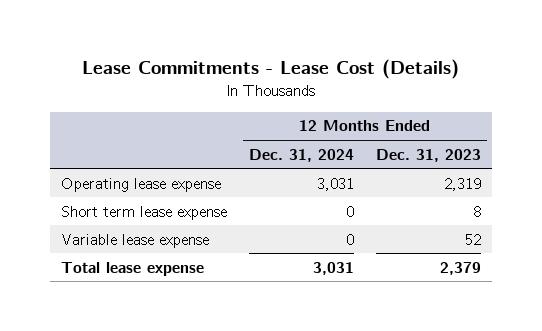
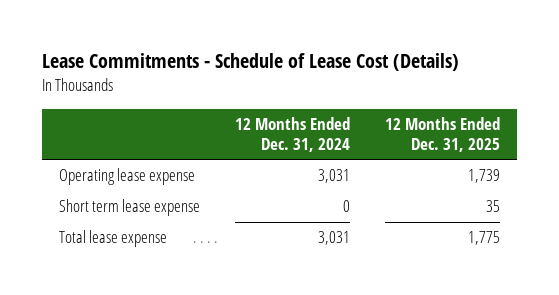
[81,59,459,80] Lease Commitments - Lease Cost (Details) -> [41,53,459,72] Lease Commitments - Schedule of Lease Cost (Details)
[376,148,482,162] Dec. 31, 2023 -> none
none -> [384,116,500,153] 12 Months Ended Dec. 31, 2025
[60,233,209,248] Variable lease expense -> none

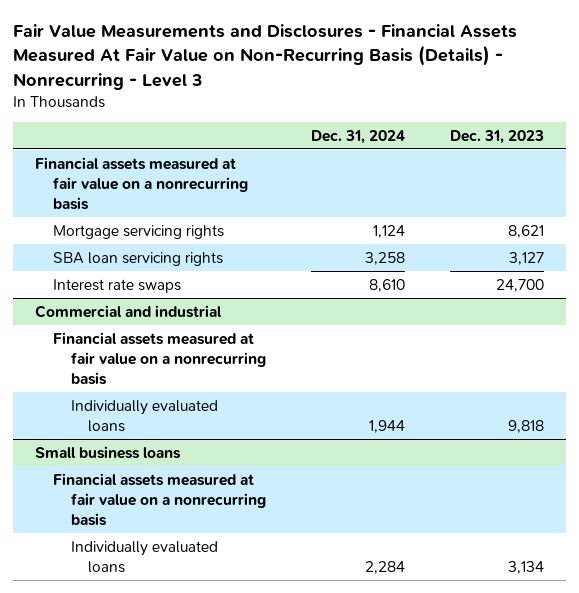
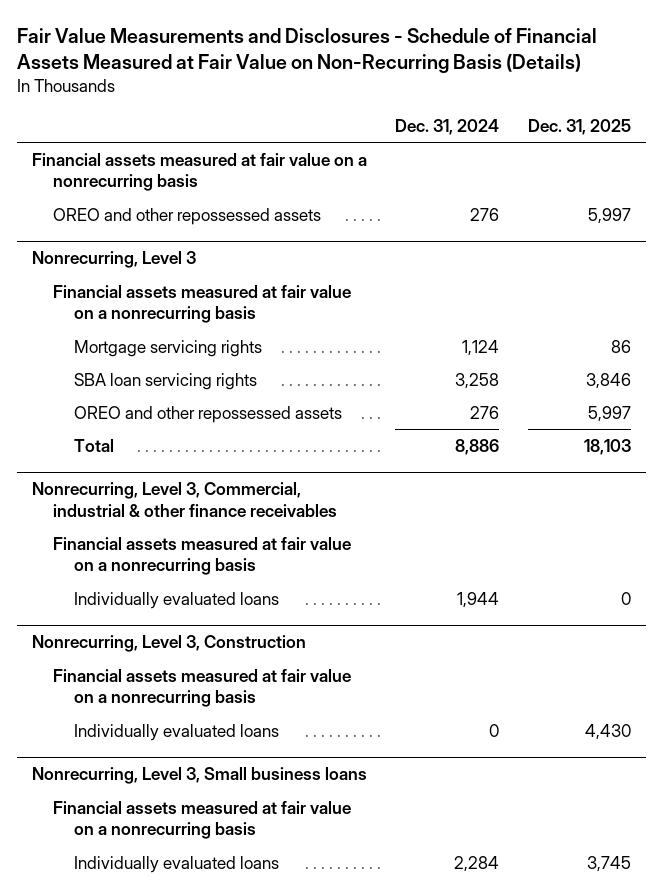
[12,24,517,90] Fair Value Measurements and Disclosures - Financial Assets Measured At Fair Value on Non-Recurring Basis (Details) - Nonrecurring - Level 3 -> [17,28,598,74] Fair Value Measurements and Disclosures - Schedule of Financial Assets Measured at Fair Value on Non-Recurring Basis (Details)
[449,129,544,144] Dec. 31, 2023 -> none
none -> [528,118,632,135] Dec. 31, 2025
none -> [52,207,321,225] OREO and other repossessed assets
none -> [31,251,196,269] Nonrecurring, Level 3
none -> [52,284,351,324] Financial assets measured at fair value on a nonrecurring basis
[53,278,182,293] Interest rate swaps -> none
[35,304,223,318] Commercial and industrial -> none
none -> [73,405,342,423] OREO and other repossessed assets
none -> [73,438,114,452] Total
none -> [31,482,337,517] Nonrecurring, Level 3, Commercial, industrial & other finance receivables
[35,445,182,459] Small business loans -> none
none -> [31,635,306,653] Nonrecurring, Level 3, Construction
none -> [73,723,279,741] Individually evaluated loans
none -> [31,767,367,785] Nonrecurring, Level 3, Small business loans
none -> [52,800,351,840] Financial assets measured at fair value on a nonrecurring basis

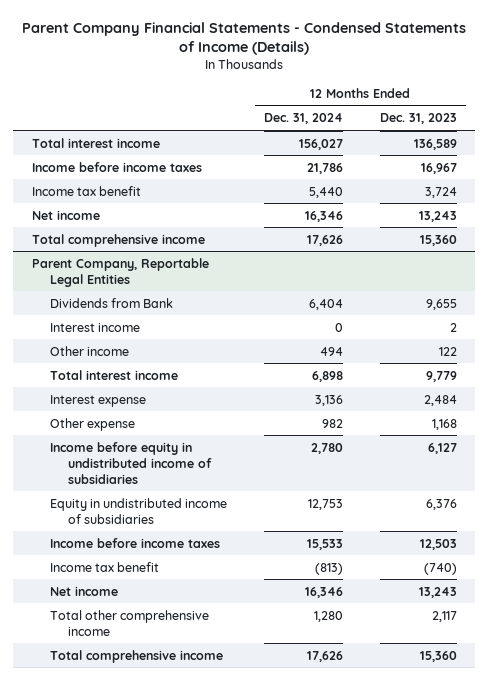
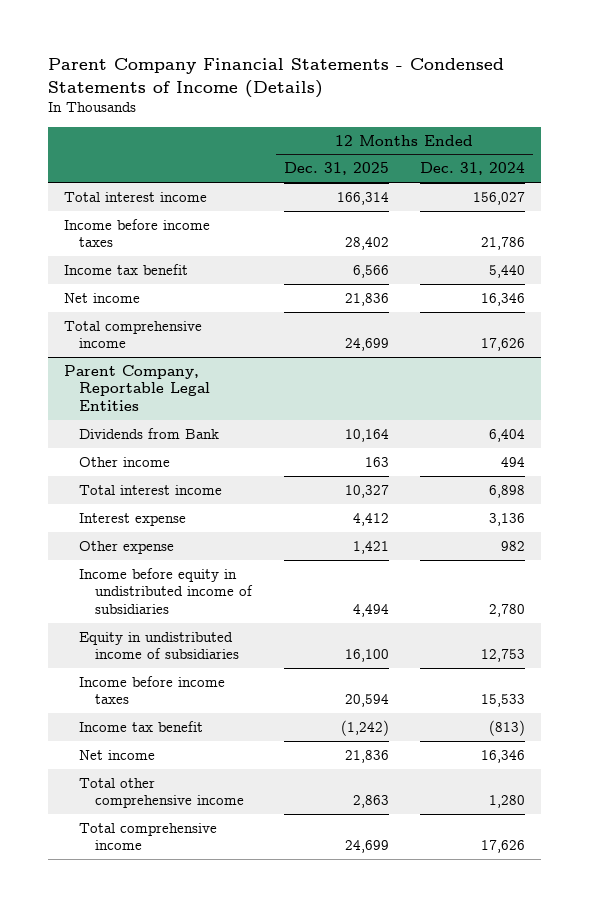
[379,113,457,125] Dec. 31, 2023 -> none
none -> [283,162,389,176] Dec. 31, 2025
[49,322,140,332] Interest income -> none

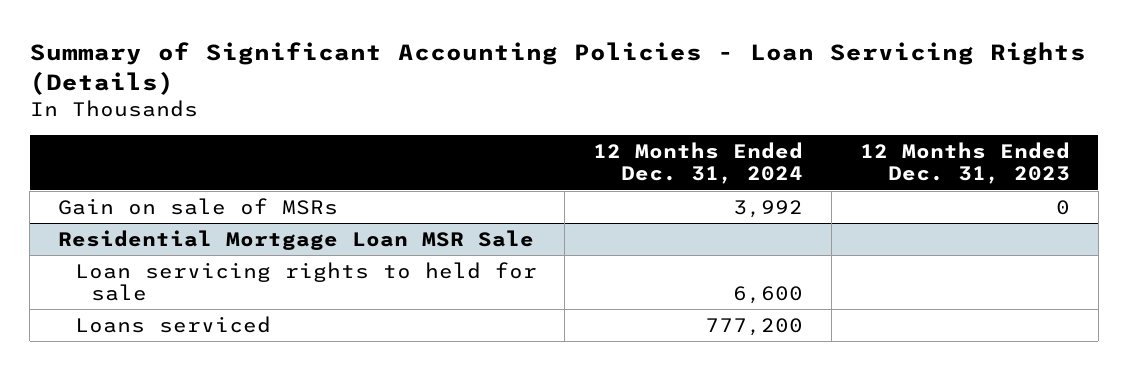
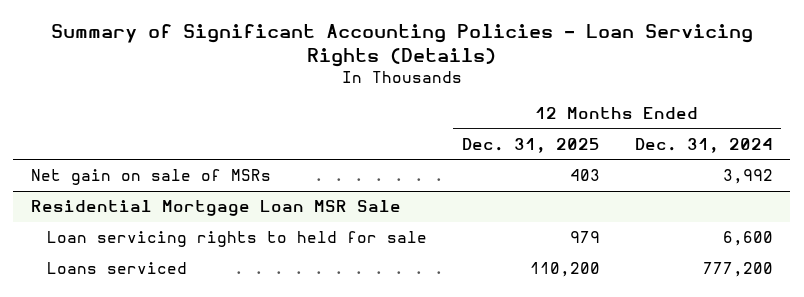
[859,141,1070,185] 12 Months Ended Dec. 31, 2023 -> none
none -> [461,137,600,153] Dec. 31, 2025
[58,197,339,215] Gain on sale of MSRs -> [30,169,271,186] Net gain on sale of MSRs

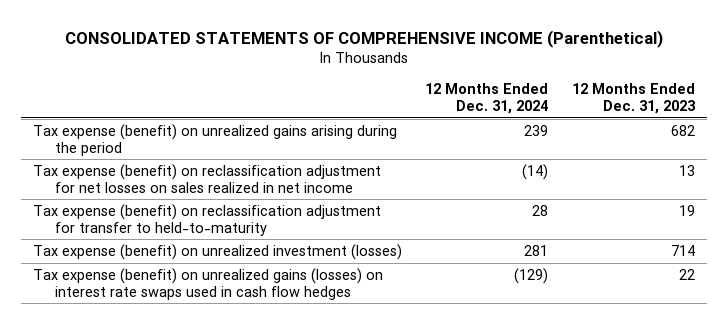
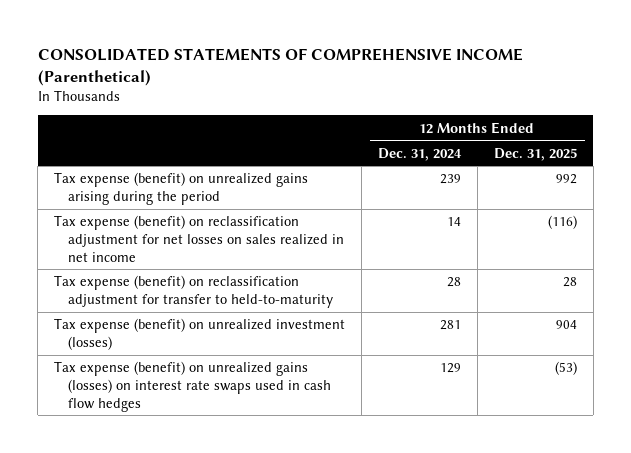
[571,83,695,115] 12 Months Ended Dec. 31, 2023 -> none
none -> [493,147,577,161] Dec. 31, 2025
[522,163,549,180] (14) -> [446,217,461,227] 14
[514,267,549,284] (129) -> [439,363,461,374] 129

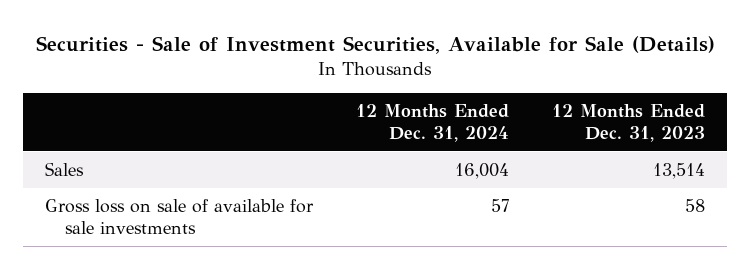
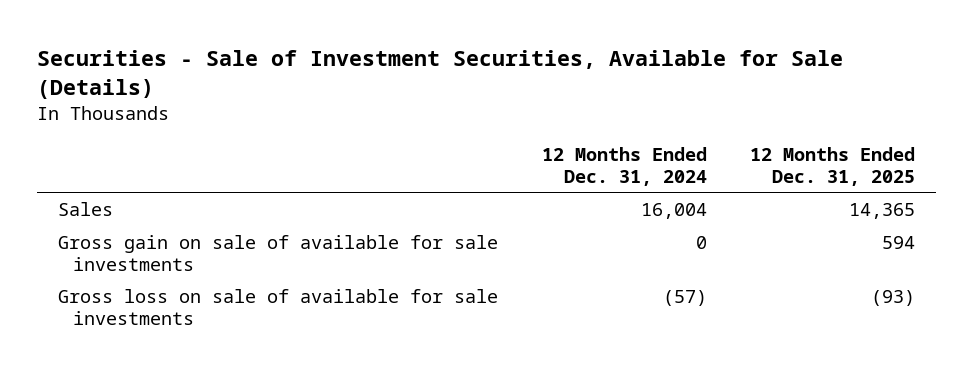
[552,104,706,142] 12 Months Ended Dec. 31, 2023 -> none
none -> [749,147,915,186] 12 Months Ended Dec. 31, 2025
none -> [58,234,499,271] Gross gain on sale of available for sale investments
[491,199,510,213] 57 -> [662,289,707,306] (57)

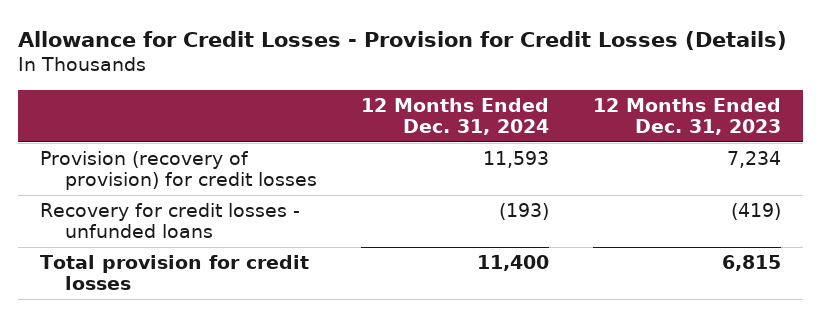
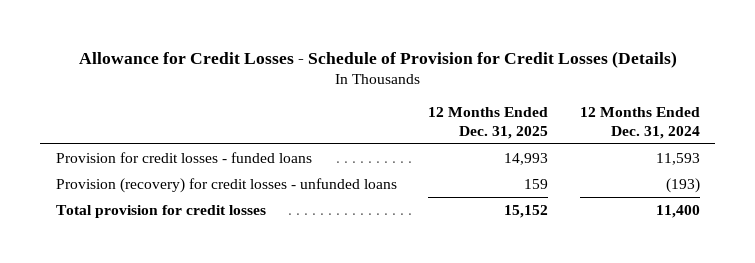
[18,30,788,50] Allowance for Credit Losses - Provision for Credit Losses (Details) -> [78,50,677,68] Allowance for Credit Losses - Schedule of Provision for Credit Losses (Details)
[593,97,782,135] 12 Months Ended Dec. 31, 2023 -> none
none -> [428,107,549,139] 12 Months Ended Dec. 31, 2025
[40,151,317,191] Provision (recovery of provision) for credit losses -> [55,151,312,163] Provision for credit losses - funded loans
[40,203,301,239] Recovery for credit losses - unfunded loans -> [55,177,397,193] Provision (recovery) for credit losses - unfunded loans

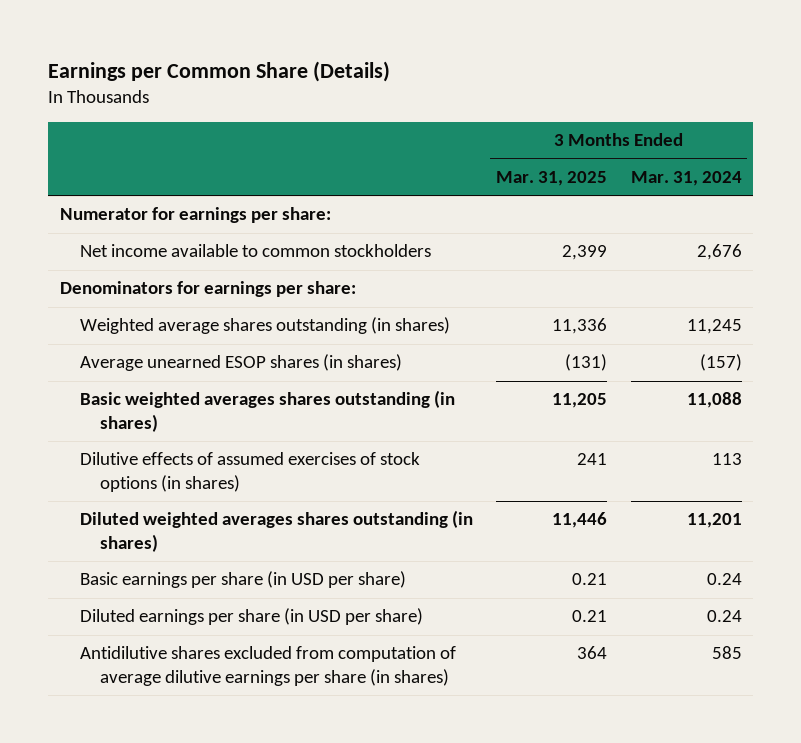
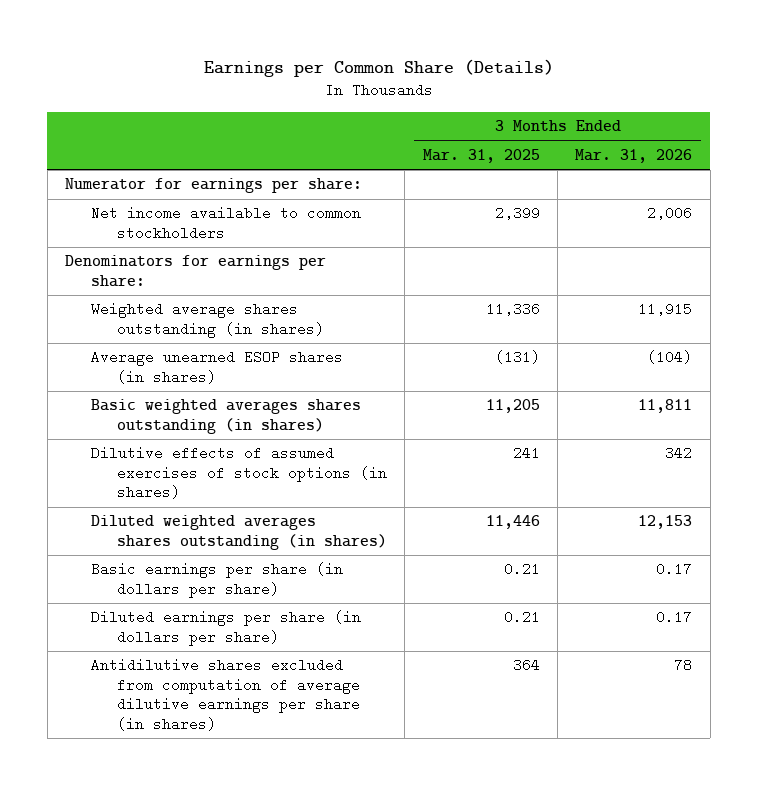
[630,171,742,187] Mar. 31, 2024 -> none
none -> [575,148,693,163] Mar. 31, 2026
[79,571,406,589] Basic earnings per share (in USD per share) -> [91,562,344,598] Basic earnings per share (in dollars per share)
[79,608,423,626] Diluted earnings per share (in USD per share) -> [91,610,362,646] Diluted earnings per share (in dollars per share)

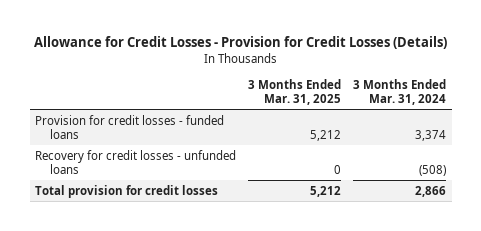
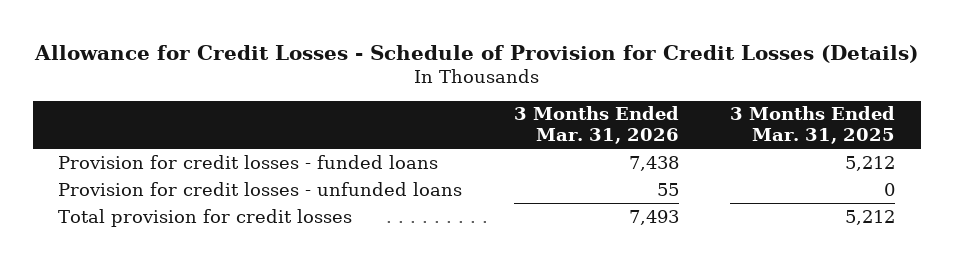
[33,36,447,50] Allowance for Credit Losses - Provision for Credit Losses (Details) -> [33,44,918,63] Allowance for Credit Losses - Schedule of Provision for Credit Losses (Details)
[352,79,446,105] 3 Months Ended Mar. 31, 2024 -> none
none -> [513,106,679,145] 3 Months Ended Mar. 31, 2026
[35,149,237,174] Recovery for credit losses - unfunded loans -> [58,181,463,196] Provision for credit losses - unfunded loans

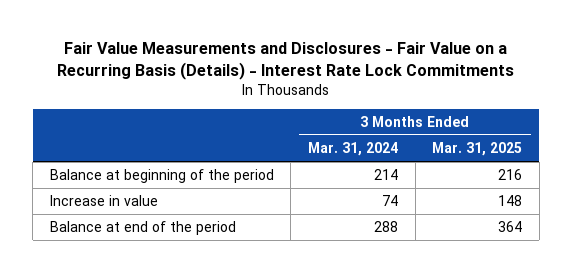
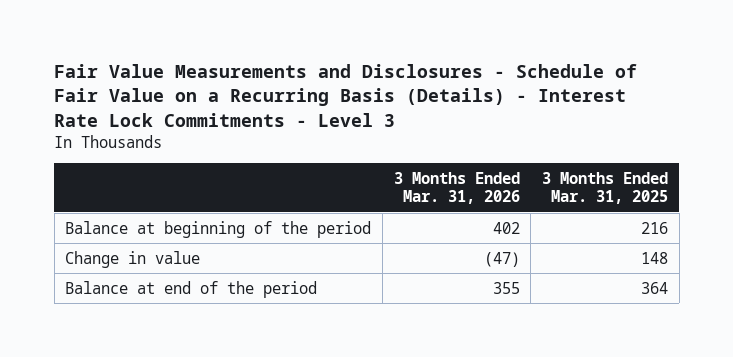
[56,42,514,80] Fair Value Measurements and Disclosures - Fair Value on a Recurring Basis (Details) - Interest Rate Lock Commitments -> [54,64,638,127] Fair Value Measurements and Disclosures - Schedule of Fair Value on a Recurring Basis (Details) - Interest Rate Lock Commitments - Level 3
[307,142,398,157] Mar. 31, 2024 -> none
none -> [393,171,520,205] 3 Months Ended Mar. 31, 2026
[49,195,158,207] Increase in value -> [65,250,201,268] Change in value

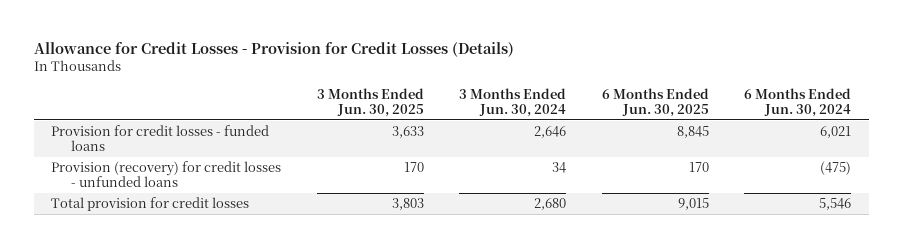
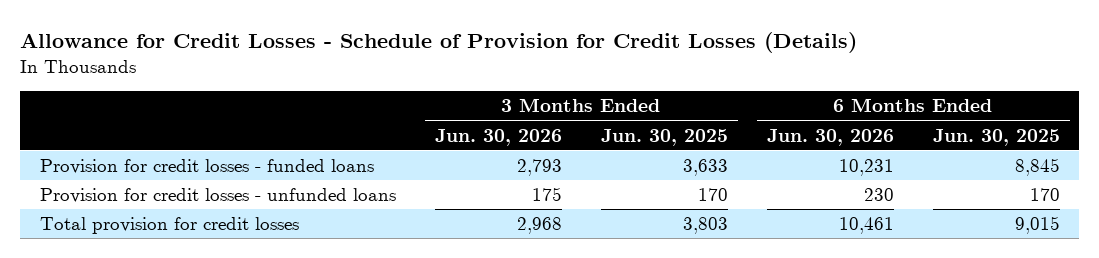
[33,41,514,57] Allowance for Credit Losses - Provision for Credit Losses (Details) -> [20,32,858,54] Allowance for Credit Losses - Schedule of Provision for Credit Losses (Details)
[459,87,567,117] 3 Months Ended Jun. 30, 2024 -> none
[744,87,852,117] 6 Months Ended Jun. 30, 2024 -> none
none -> [434,128,562,146] Jun. 30, 2026
none -> [766,128,894,146] Jun. 30, 2026
[51,161,282,188] Provision (recovery) for credit losses - unfunded loans -> [39,187,396,203] Provision for credit losses - unfunded loans

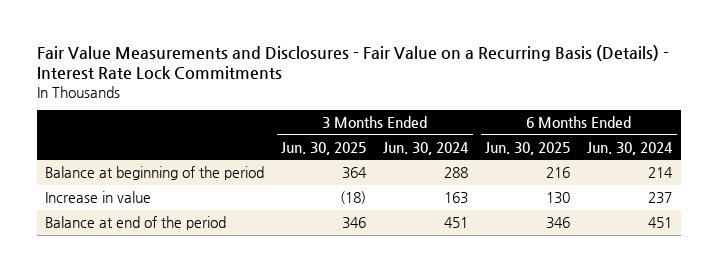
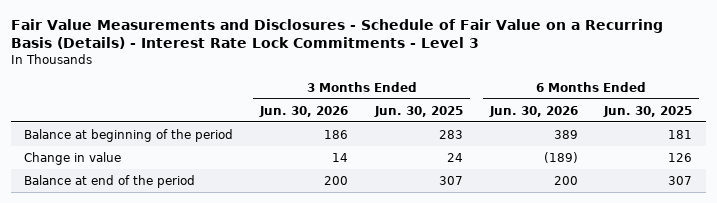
[36,44,669,81] Fair Value Measurements and Disclosures - Fair Value on a Recurring Basis (Details) - Interest Rate Lock Commitments -> [11,18,664,50] Fair Value Measurements and Disclosures - Schedule of Fair Value on a Recurring Basis (Details) - Interest Rate Lock Commitments - Level 3
[383,141,470,155] Jun. 30, 2024 -> none
[587,141,674,155] Jun. 30, 2024 -> none
none -> [259,105,349,117] Jun. 30, 2026
none -> [488,105,578,117] Jun. 30, 2026
[342,167,368,180] 364 -> [438,129,463,139] 283
[546,167,571,179] 216 -> [668,129,693,139] 181
[45,191,152,204] Increase in value -> [24,151,122,165] Change in value
[340,191,367,205] (18) -> [446,152,463,162] 24
[546,192,571,205] 130 -> [668,152,693,162] 126
[342,217,367,230] 346 -> [438,175,463,185] 307
[546,217,571,230] 346 -> [668,175,693,185] 307

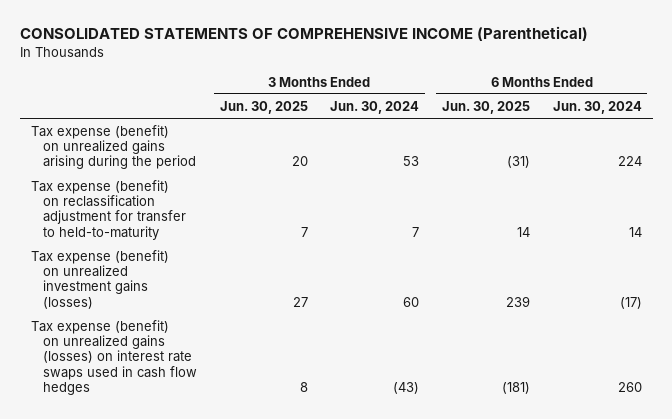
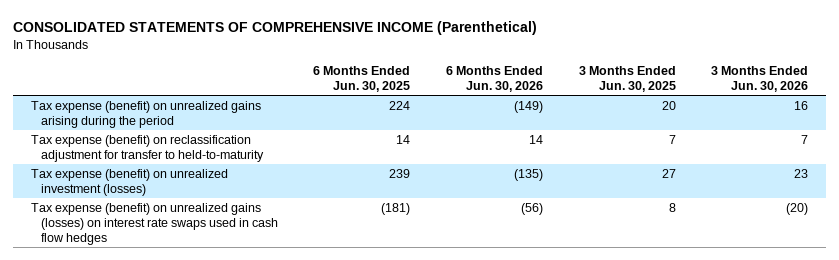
[330,100,420,114] Jun. 30, 2024 -> none
[552,100,642,114] Jun. 30, 2024 -> none
none -> [445,66,543,92] 6 Months Ended Jun. 30, 2026
none -> [711,66,809,92] 3 Months Ended Jun. 30, 2026
[506,156,530,169] (31) -> [389,101,411,111] 224
[30,249,169,309] Tax expense (benefit) on unrealized investment gains (losses) -> [30,169,228,196] Tax expense (benefit) on unrealized investment (losses)

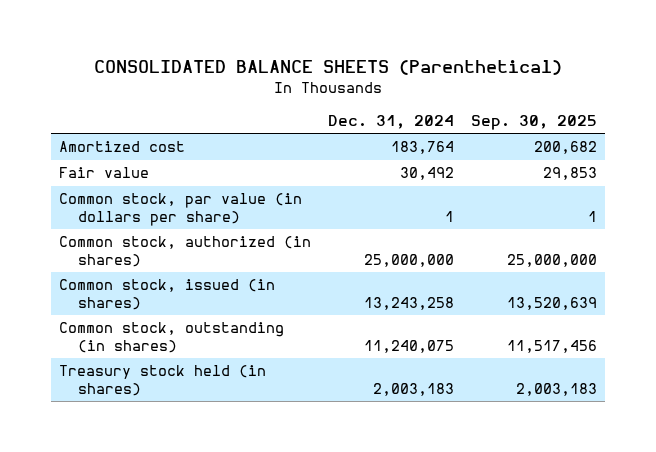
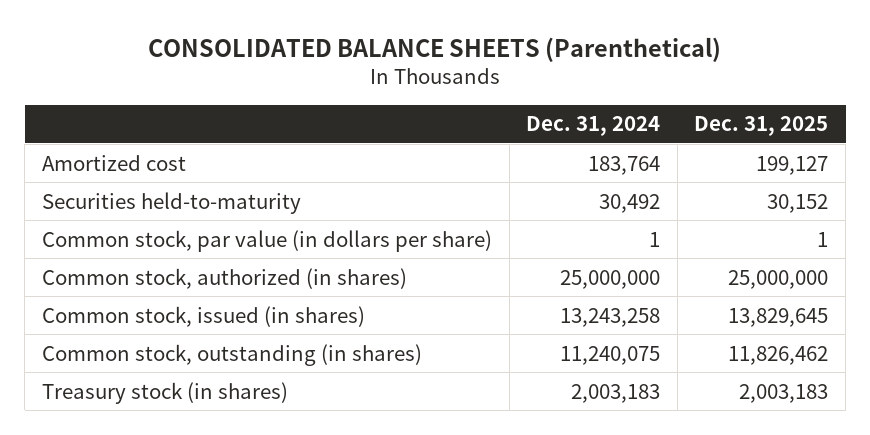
[470,114,597,130] Sep. 30, 2025 -> none
none -> [694,116,829,137] Dec. 31, 2025
[59,167,150,179] Fair value -> [41,191,301,214] Securities held-to-maturity
[59,365,267,397] Treasury stock held (in shares) -> [41,381,288,404] Treasury stock (in shares)

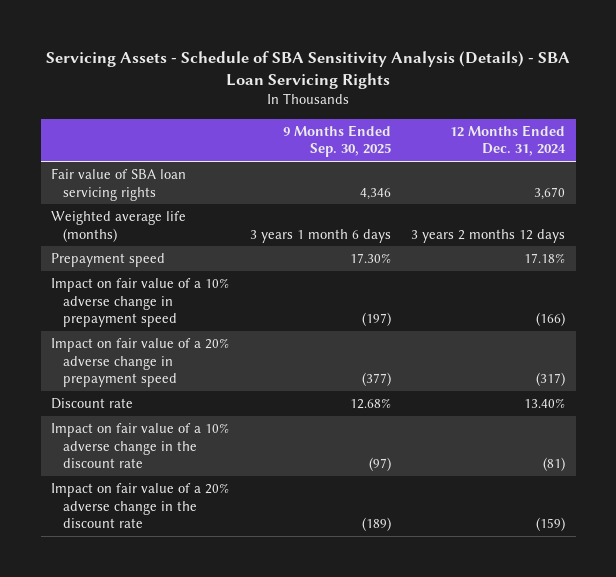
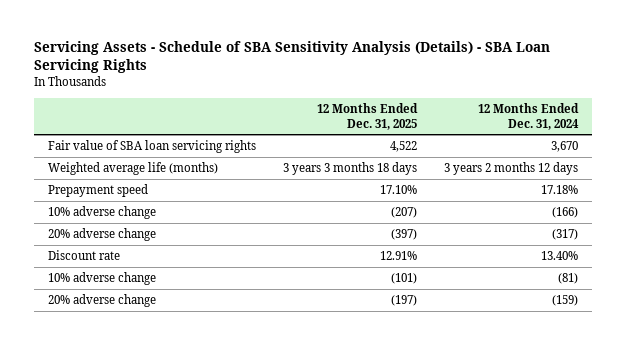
[282,124,391,158] 9 Months Ended Sep. 30, 2025 -> none
none -> [316,102,418,130] 12 Months Ended Dec. 31, 2025
[51,278,230,327] Impact on fair value of a 10% adverse change in prepayment speed -> [47,206,156,220] 10% adverse change
[51,338,230,387] Impact on fair value of a 20% adverse change in prepayment speed -> [47,228,156,242] 20% adverse change
[51,423,230,468] Impact on fair value of a 10% adverse change in the discount rate -> [47,272,156,286] 10% adverse change
[51,483,230,528] Impact on fair value of a 20% adverse change in the discount rate -> [47,294,156,308] 20% adverse change

